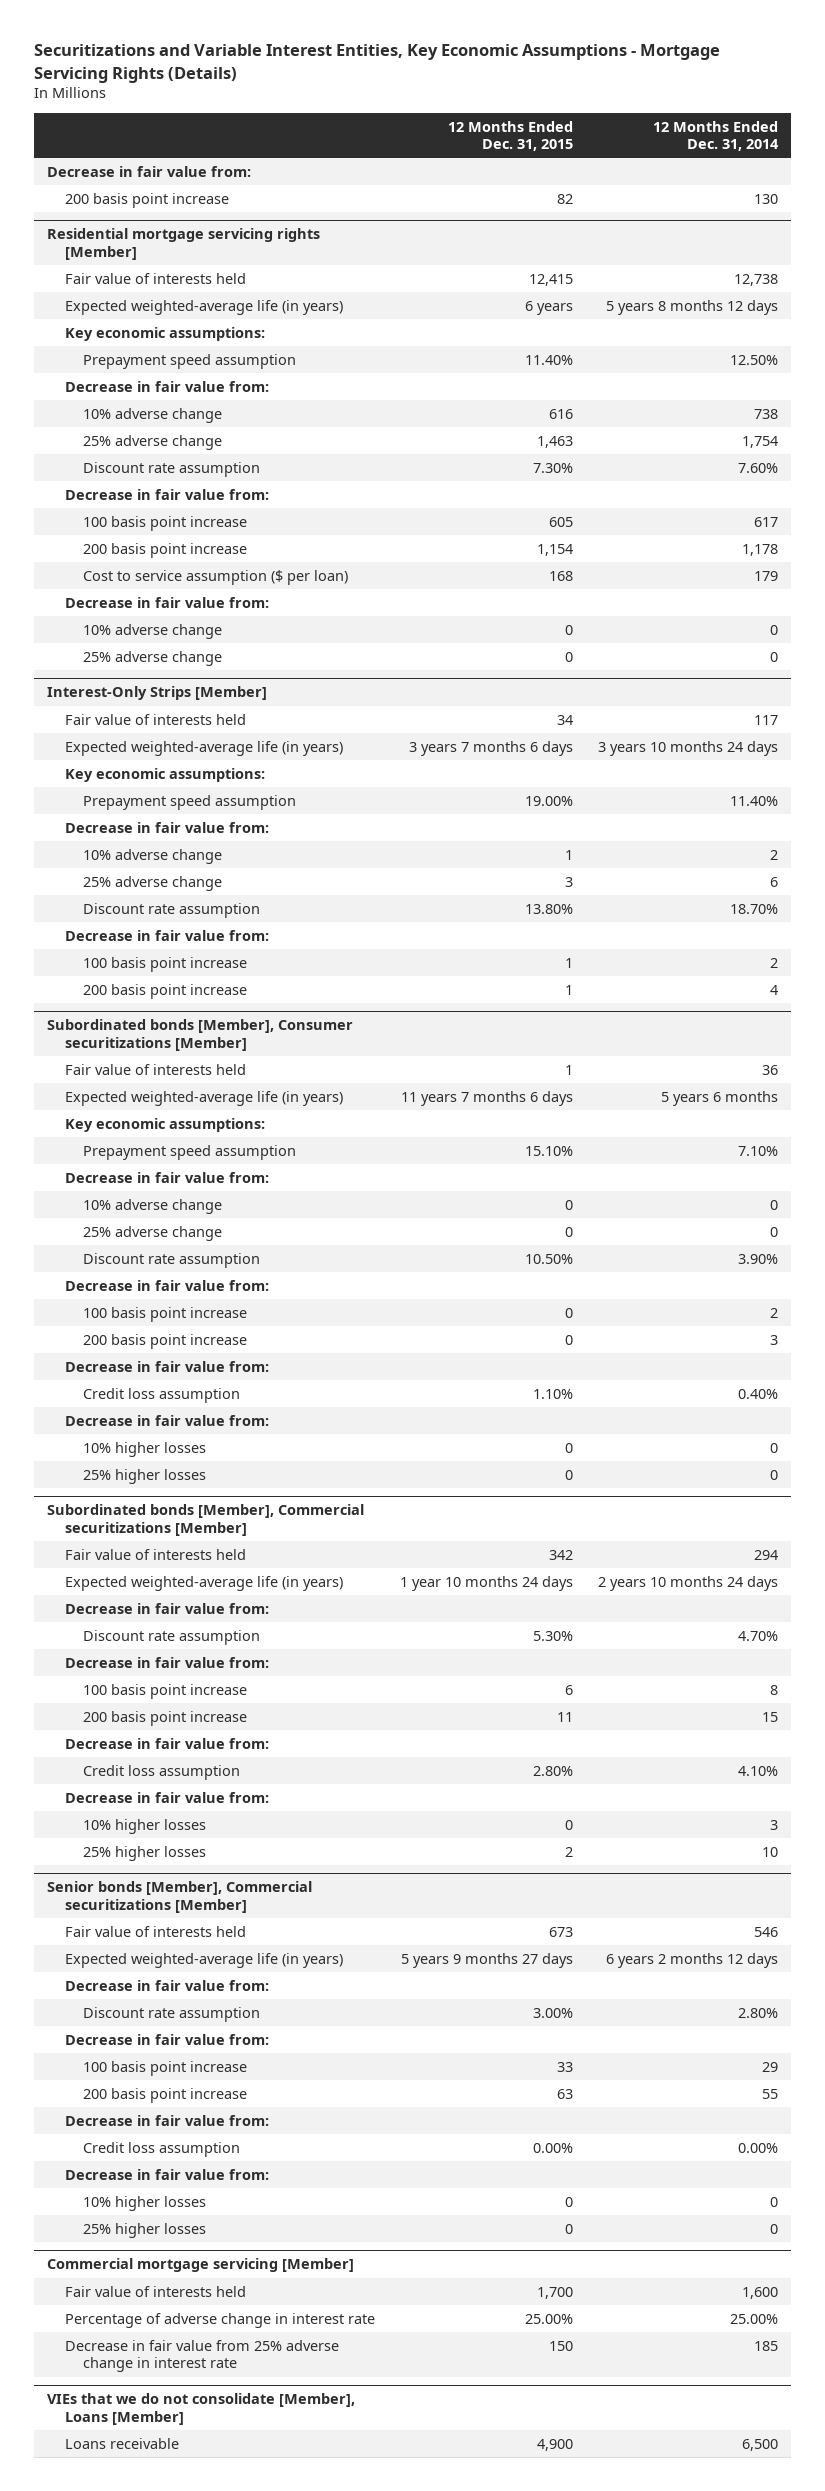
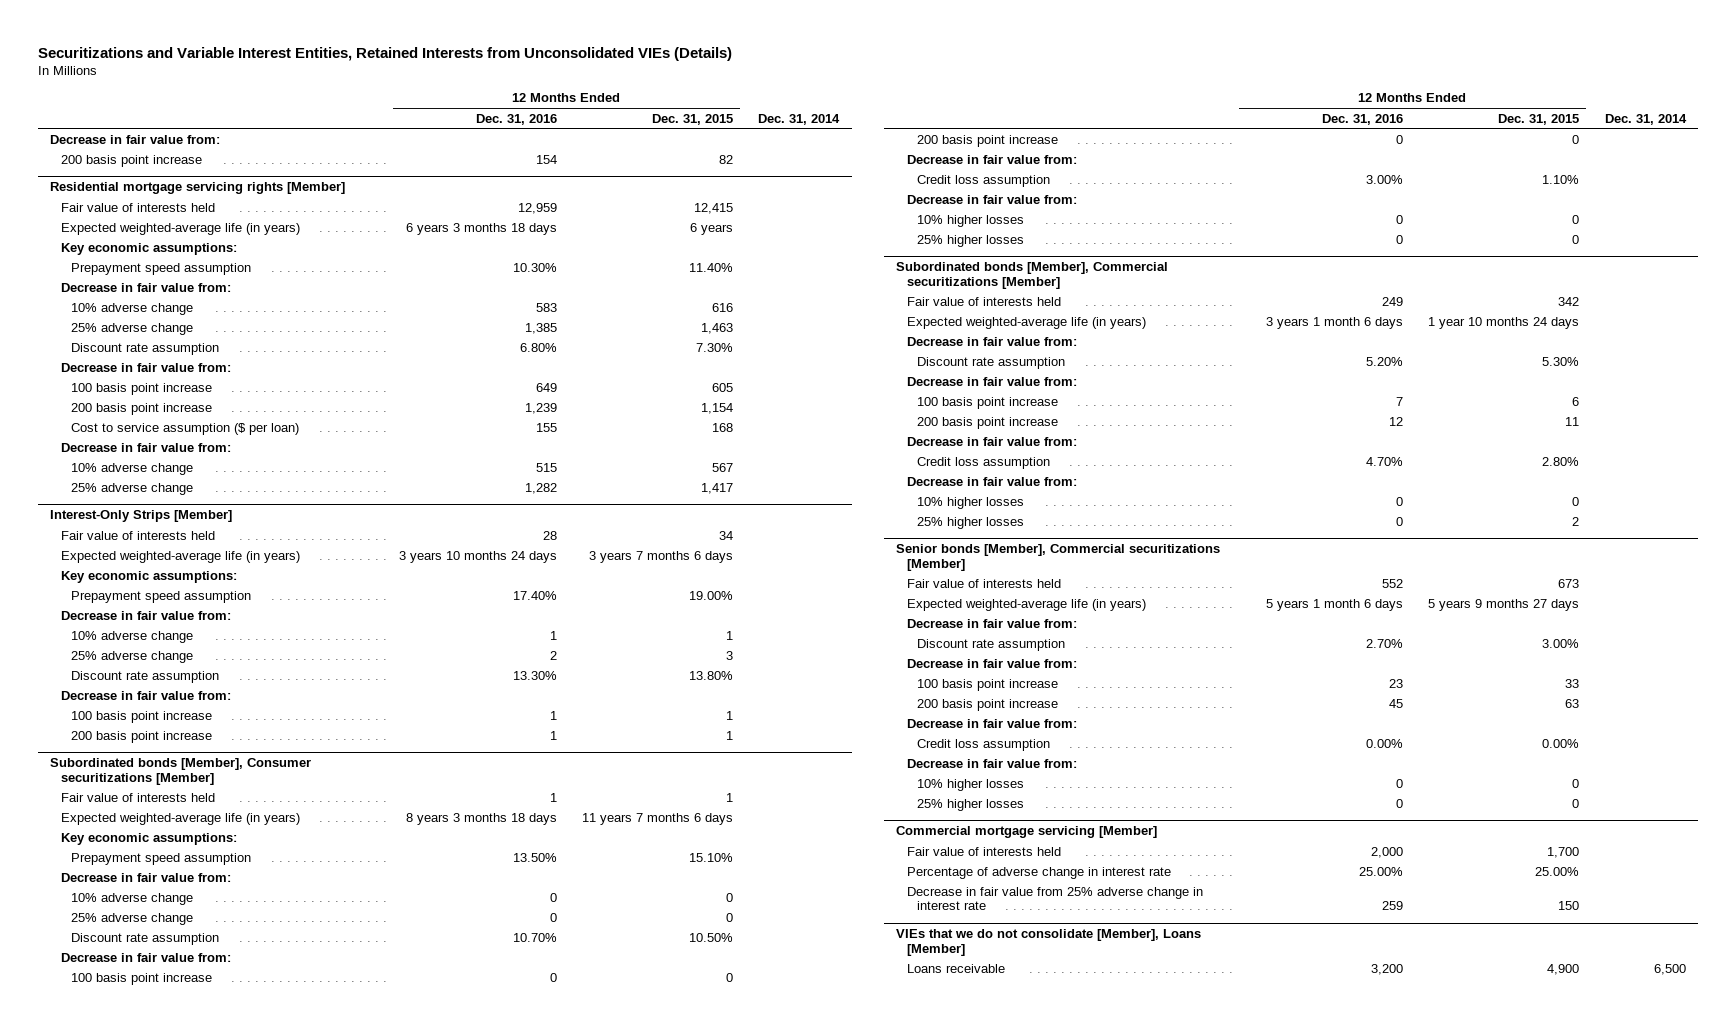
[34,44,721,83] Securitizations and Variable Interest Entities, Key Economic Assumptions - Mortgage Servicing Rights (Details) -> [37,46,732,61] Securitizations and Variable Interest Entities, Retained Interests from Unconsolidated VIEs (Details)
[653,120,780,151] 12 Months Ended Dec. 31, 2014 -> none
none -> [476,113,558,125] Dec. 31, 2016
none -> [758,113,841,125] Dec. 31, 2014
[565,624,574,635] 0 -> [712,462,734,472] 567
[565,651,574,662] 0 -> [701,482,734,494] 1,417

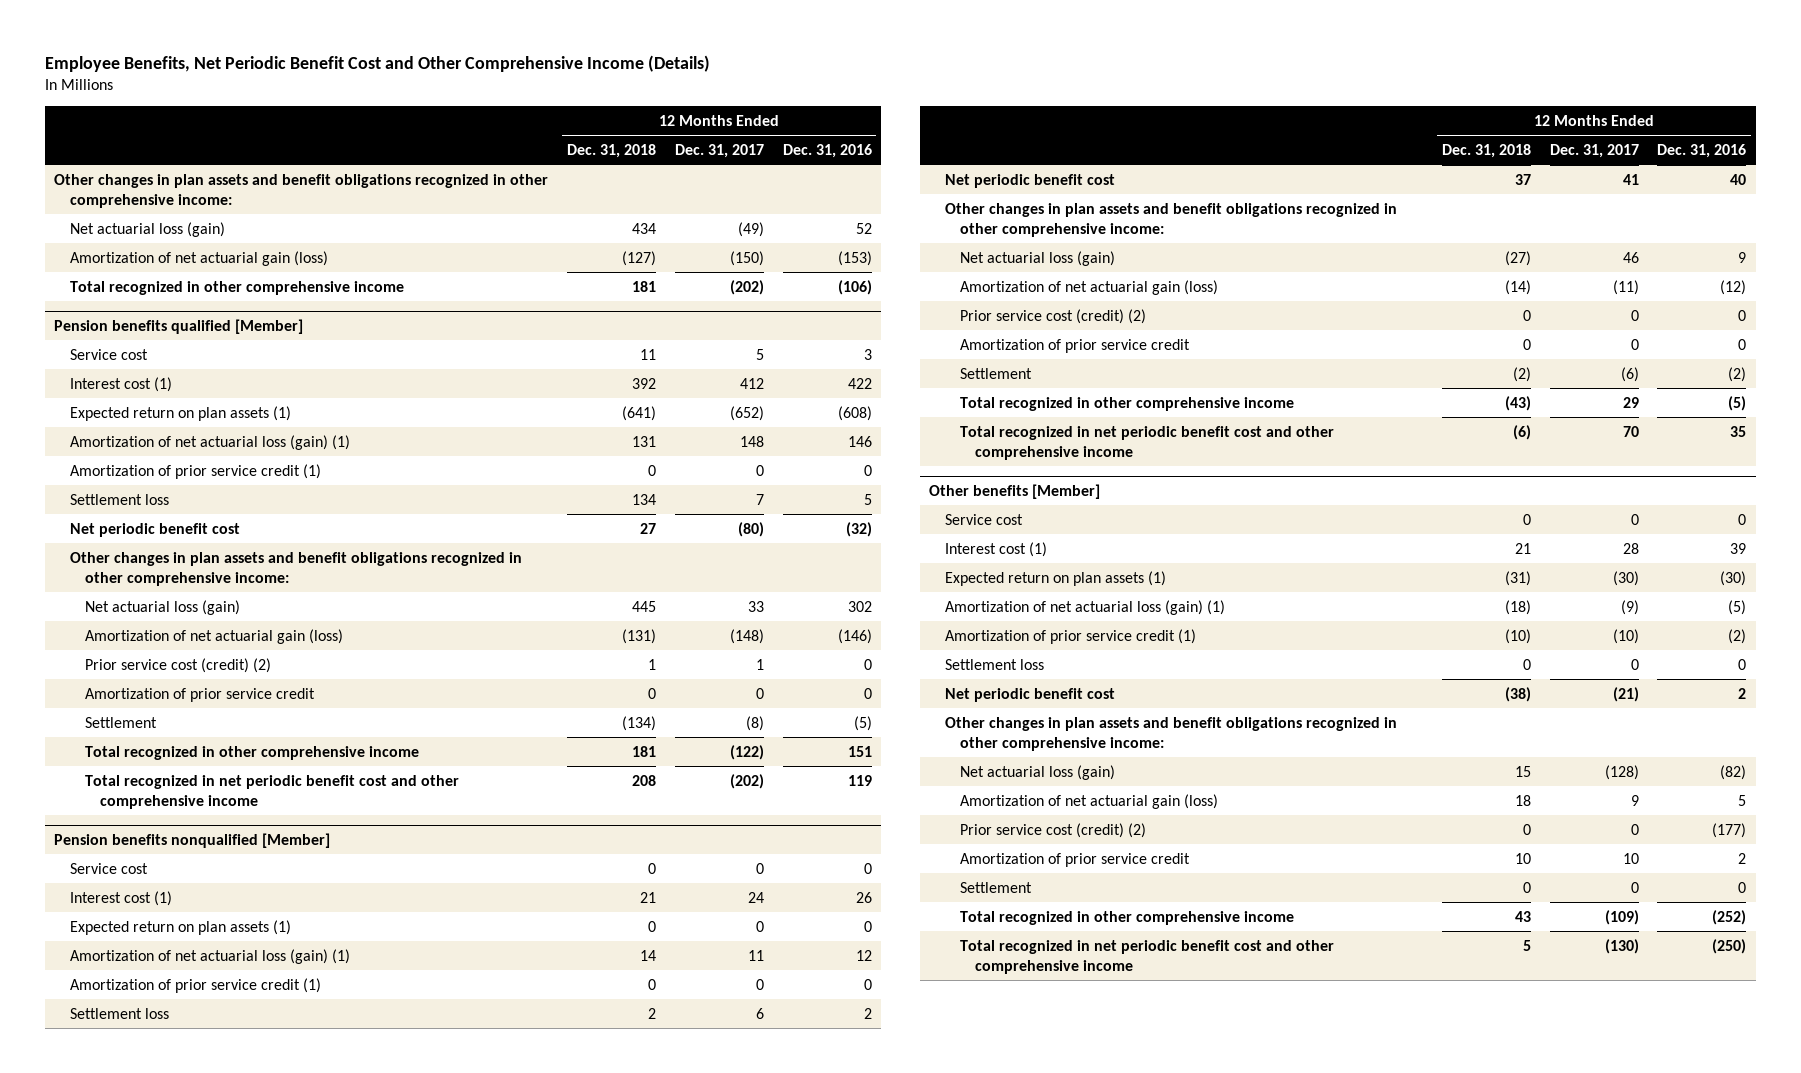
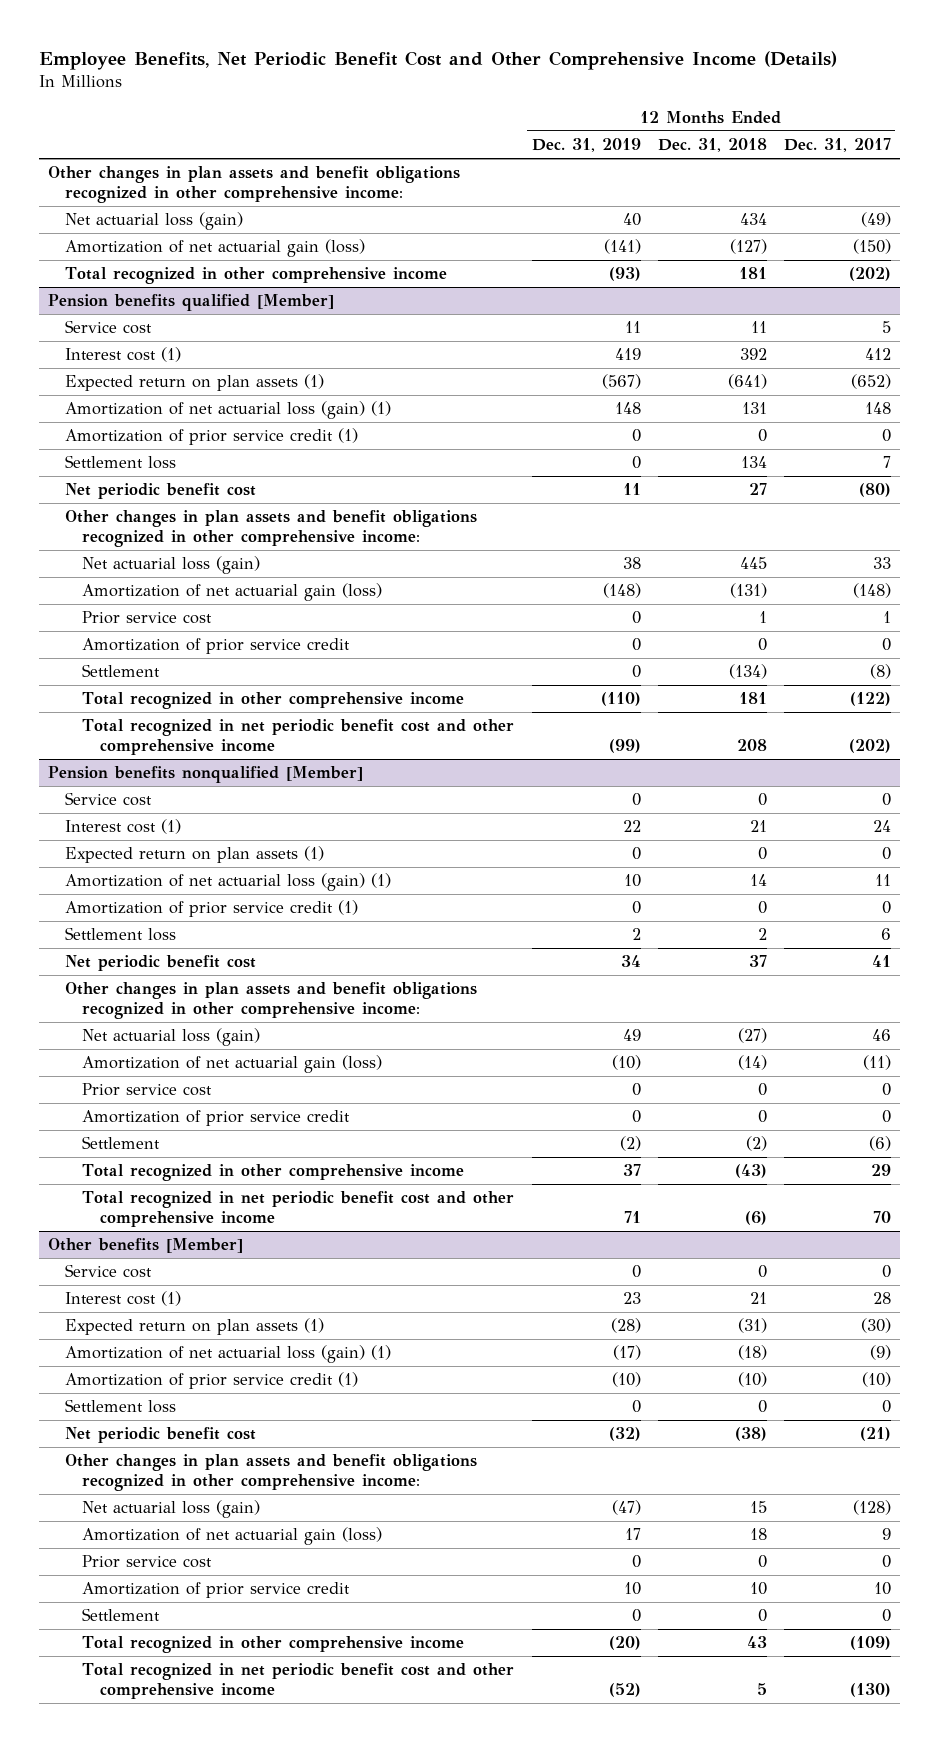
[782,143,872,158] Dec. 31, 2016 -> none
none -> [531,138,641,153] Dec. 31, 2019
[85,657,272,673] Prior service cost (credit) (2) -> [82,611,213,625] Prior service cost
[959,308,1146,324] Prior service cost (credit) (2) -> [82,1083,213,1097] Prior service cost
[959,822,1146,838] Prior service cost (credit) (2) -> [82,1555,213,1569] Prior service cost

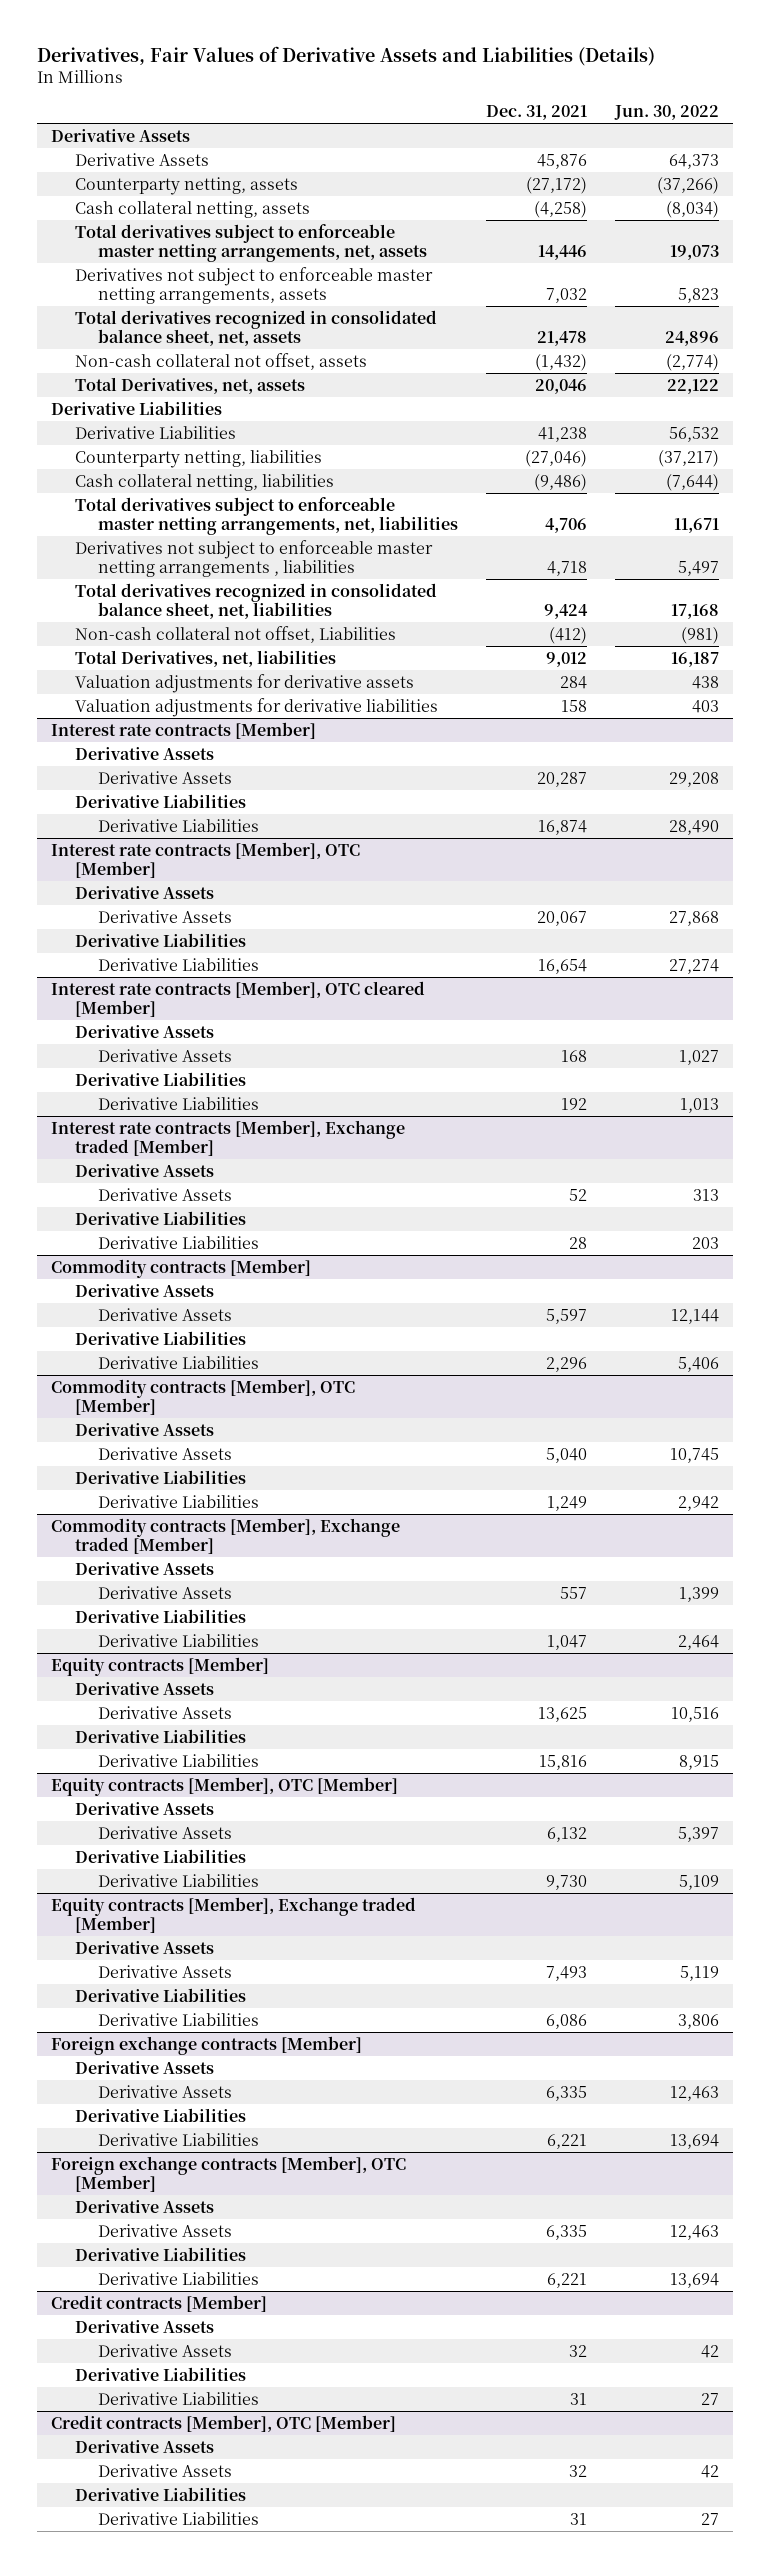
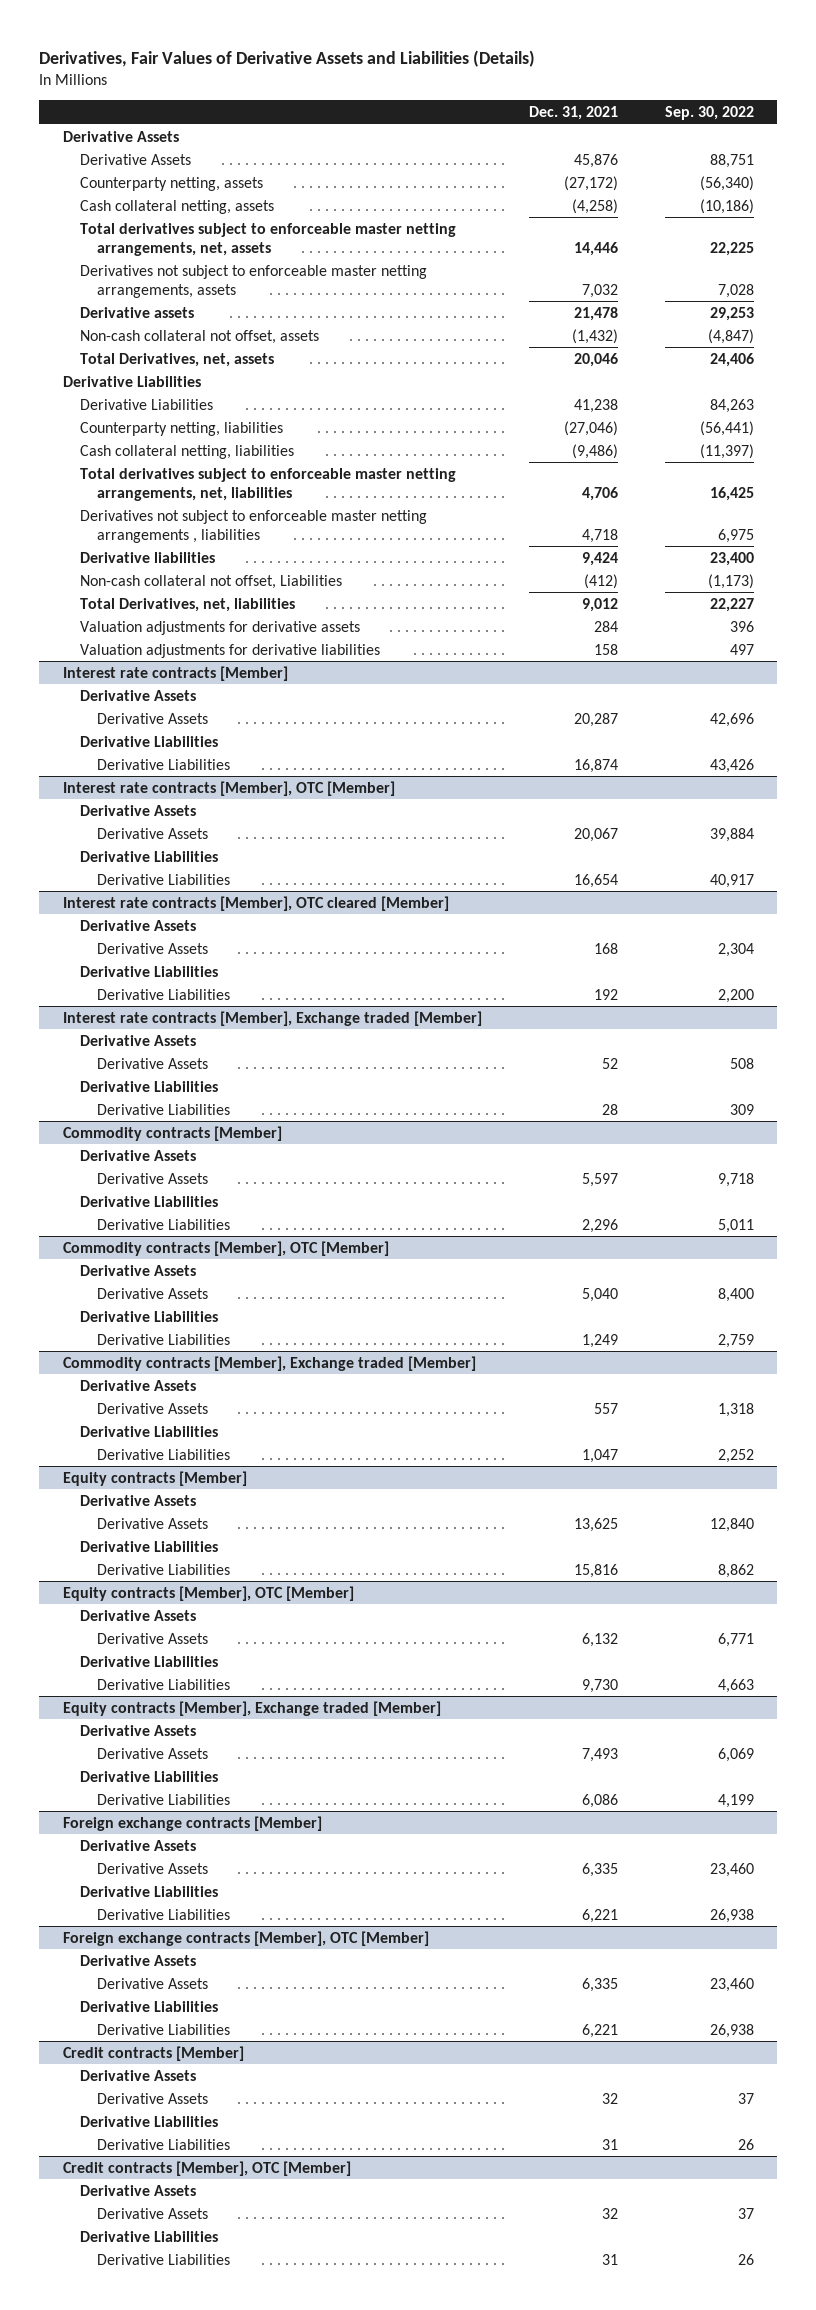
[613,104,719,120] Jun. 30, 2022 -> none
none -> [664,106,754,121] Sep. 30, 2022
[74,309,437,347] Total derivatives recognized in consolidated balance sheet, net, assets -> [80,306,195,318] Derivative assets
[74,582,437,620] Total derivatives recognized in consolidated balance sheet, net, liabilities -> [80,551,216,563] Derivative liabilities

